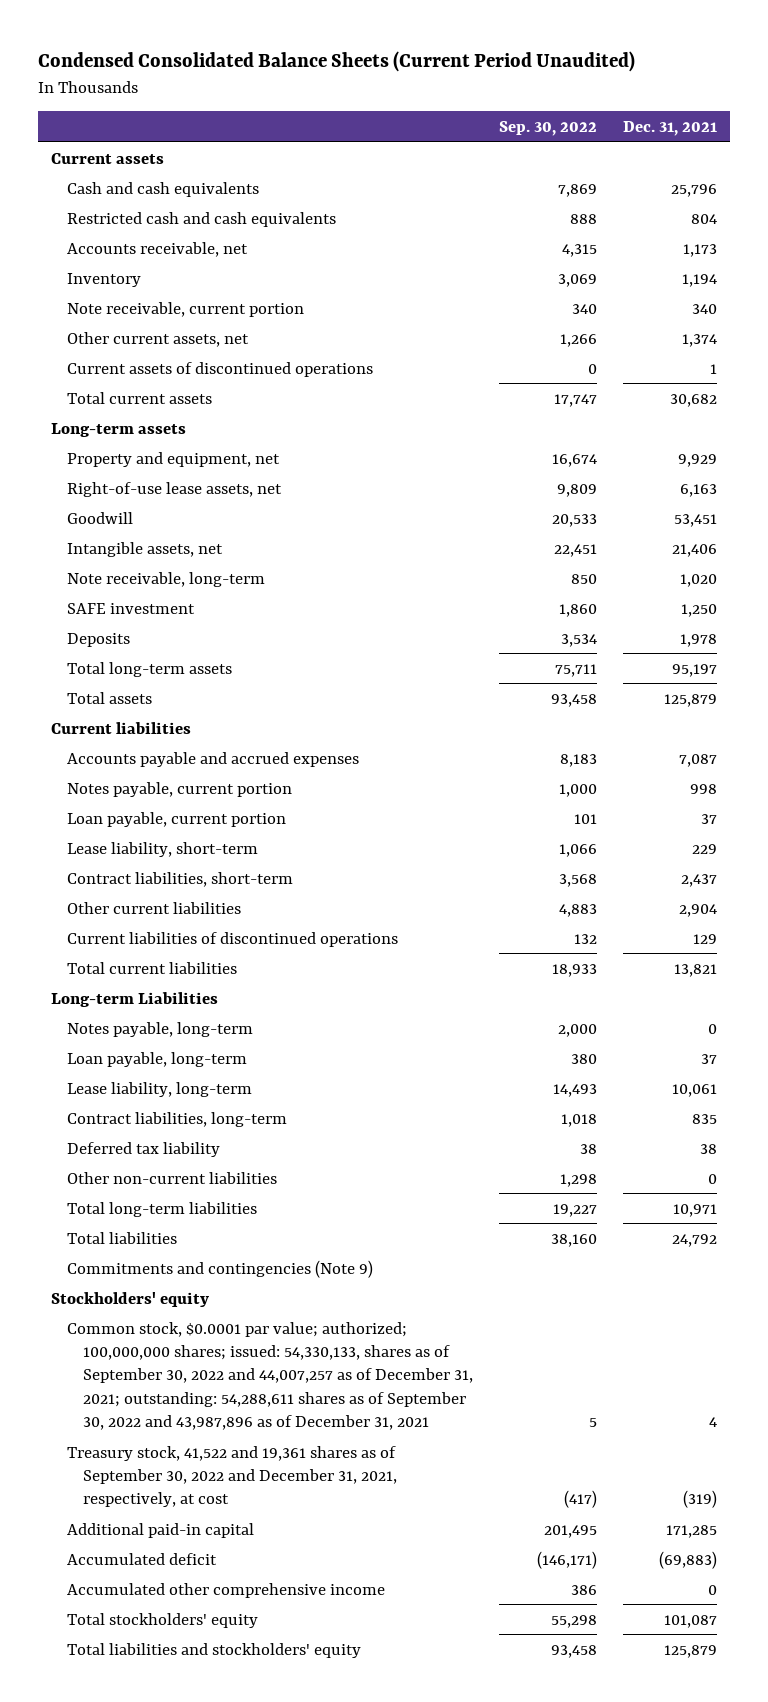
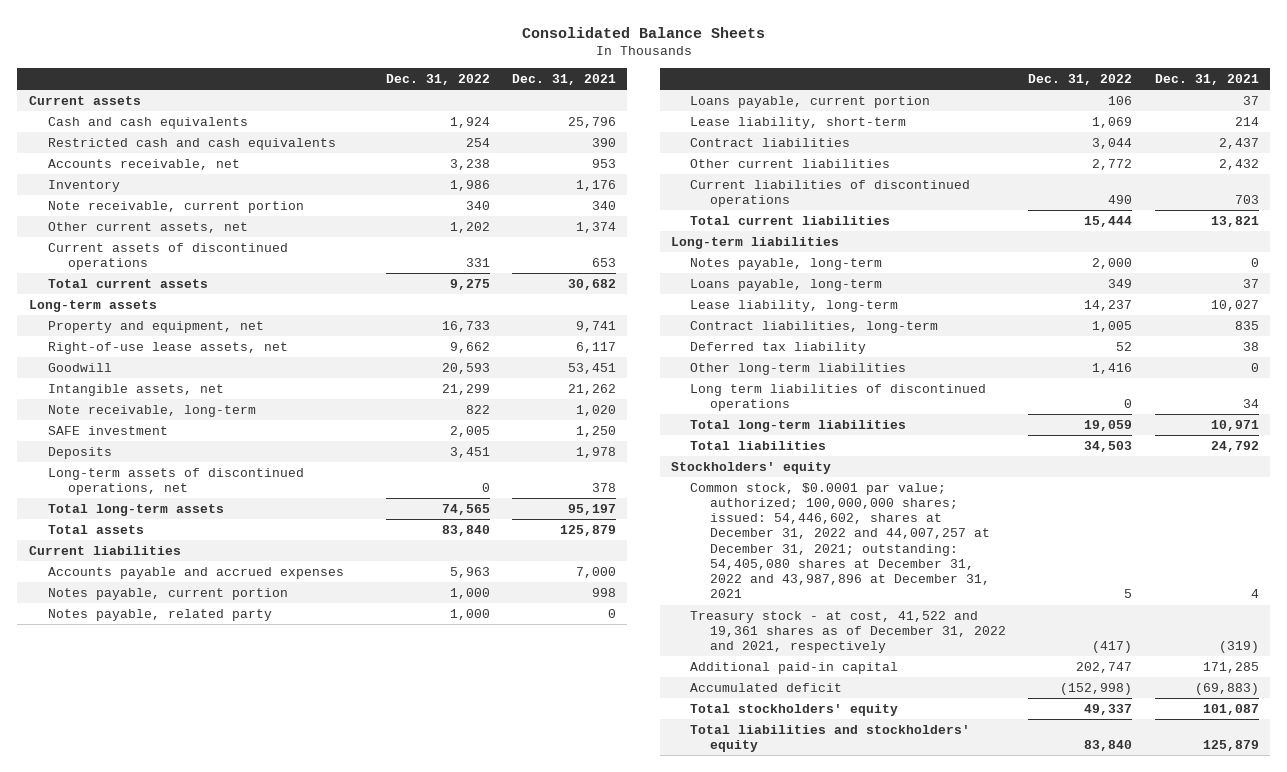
[37,51,635,73] Condensed Consolidated Balance Sheets (Current Period Unaudited) -> [521,26,765,38] Consolidated Balance Sheets
[498,121,597,137] Sep. 30, 2022 -> none
none -> [385,73,490,85] Dec. 31, 2022
[690,213,717,224] 804 -> [592,137,617,147] 390
[682,243,717,257] 1,173 -> [592,158,617,168] 953
[681,273,717,287] 1,194 -> [576,179,617,191] 1,176
[709,363,717,374] 1 -> [592,257,617,267] 653
[677,453,717,467] 9,929 -> [576,320,617,332] 9,741
[679,483,717,497] 6,163 -> [576,341,617,353] 6,117
[671,543,717,557] 21,406 -> [568,383,617,395] 21,262
none -> [48,467,305,495] Long-term assets of discontinued operations, net
[678,753,717,767] 7,087 -> [576,566,617,578] 7,000
none -> [48,608,273,621] Notes payable, related party
[66,811,286,827] Loan payable, current portion -> [690,95,931,108] Loans payable, current portion
[691,843,717,854] 229 -> [1234,116,1259,126] 214
[66,871,293,887] Contract liabilities, short-term -> [690,137,851,147] Contract liabilities
[678,903,717,917] 2,904 -> [1218,158,1259,170] 2,432
[692,933,717,944] 129 -> [1234,194,1259,204] 703
[50,991,218,1007] Long-term Liabilities -> [670,236,839,249] Long-term liabilities
[66,1051,247,1067] Loan payable, long-term -> [690,278,883,291] Loans payable, long-term
[671,1083,717,1097] 10,061 -> [1210,299,1259,311] 10,027
[66,1171,277,1184] Other non-current liabilities -> [690,362,907,375] Other long-term liabilities
none -> [690,383,987,411] Long term liabilities of discontinued operations
[66,1259,373,1278] Commitments and contingencies (Note 9) -> none
[66,1321,474,1431] Common stock, $0.0001 par value; authorized; 100,000,000 shares; issued: 54,330,133, shares as of September 30, 2022 and 44,007,257 as of December 31, 2021; outstanding: 54,288,611 shares as of September 30, 2022 and 43,987,896 as of December 31, 2021 -> [690,482,990,599] Common stock, $0.0001 par value; authorized; 100,000,000 shares; issued: 54,446,602, shares at December 31, 2022 and 44,007,257 at December 31, 2021; outstanding: 54,405,080 shares at December 31, 2022 and 43,987,896 at December 31, 2021
[66,1445,398,1508] Treasury stock, 41,522 and 19,361 shares as of September 30, 2022 and December 31, 2021, respectively, at cost -> [690,610,1006,654] Treasury stock - at cost, 41,522 and 19,361 shares as of December 31, 2022 and 2021, respectively
[66,1582,385,1598] Accumulated other comprehensive income -> none

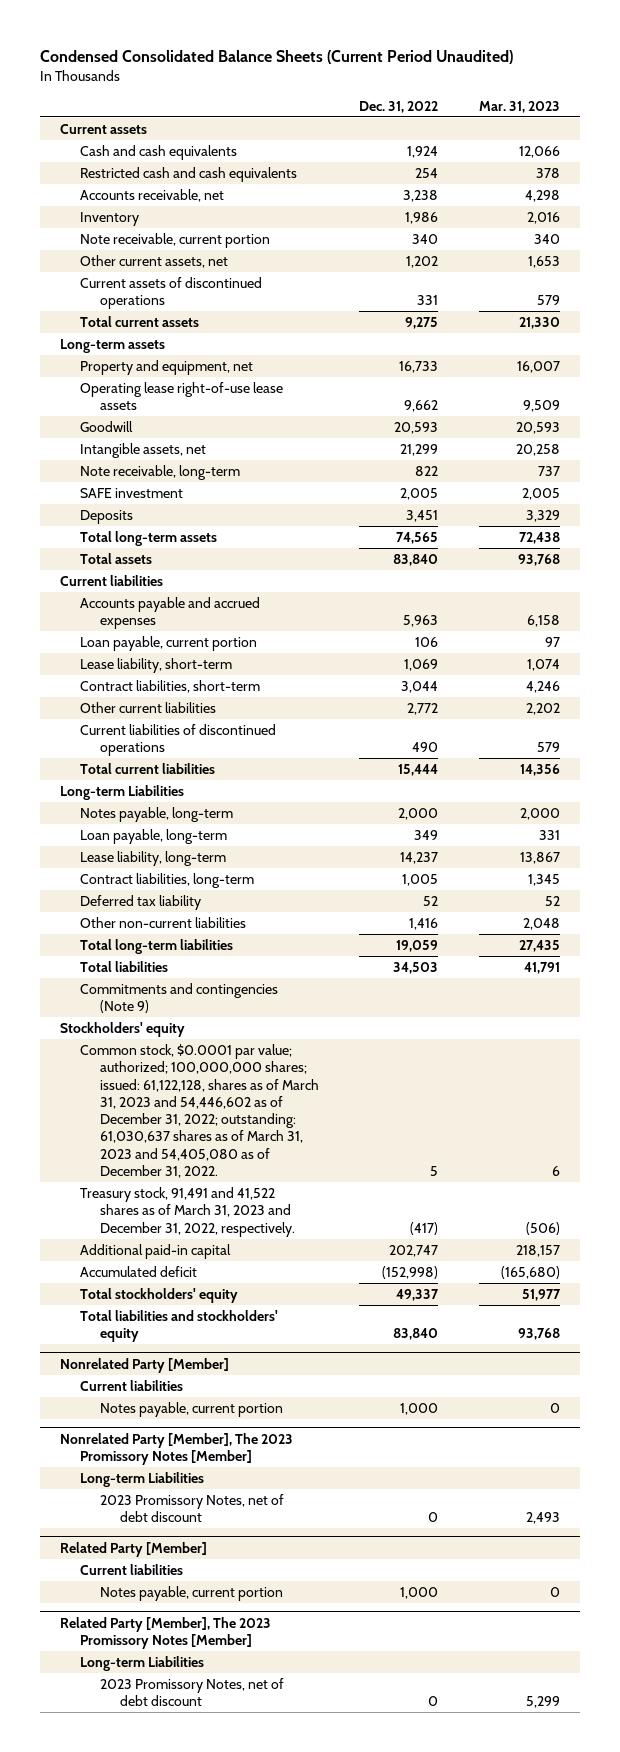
[521,26,765,38] Consolidated Balance Sheets -> [40,49,514,64] Condensed Consolidated Balance Sheets (Current Period Unaudited)
[512,73,617,85] Dec. 31, 2021 -> none
none -> [478,100,560,113] Mar. 31, 2023
[48,341,289,354] Right-of-use lease assets, net -> [80,381,284,411] Operating lease right-of-use lease assets
[48,467,305,495] Long-term assets of discontinued operations, net -> none
[48,587,289,600] Notes payable, current portion -> none
[48,608,273,621] Notes payable, related party -> none
[690,95,931,108] Loans payable, current portion -> [80,635,258,651] Loan payable, current portion
[690,137,851,147] Contract liabilities -> [80,679,261,693] Contract liabilities, short-term
[670,236,839,249] Long-term liabilities -> [60,784,185,800] Long-term Liabilities
[690,278,883,291] Loans payable, long-term -> [80,828,228,844] Loan payable, long-term
[690,383,987,411] Long term liabilities of discontinued operations -> none
[690,362,907,375] Other long-term liabilities -> [80,916,247,928] Other non-current liabilities
none -> [80,982,279,1014] Commitments and contingencies (Note 9)
[690,482,990,599] Common stock, $0.0001 par value; authorized; 100,000,000 shares; issued: 54,446,602, shares at December 31, 2022 and 44,007,257 at December 31, 2021; outstanding: 54,405,080 shares at December 31, 2022 and 43,987,896 at December 31, 2021 -> [80,1043,319,1179] Common stock, $0.0001 par value; authorized; 100,000,000 shares; issued: 61,122,128, shares as of March 31, 2023 and 54,446,602 as of December 31, 2022; outstanding: 61,030,637 shares as of March 31, 2023 and 54,405,080 as of December 31, 2022.
[690,610,1006,654] Treasury stock - at cost, 41,522 and 19,361 shares as of December 31, 2022 and 2021, respectively -> [80,1186,295,1237] Treasury stock, 91,491 and 41,522 shares as of March 31, 2023 and December 31, 2022, respectively.
none -> [60,1357,230,1373] Nonrelated Party [Member]
none -> [80,1379,184,1391] Current liabilities
none -> [99,1401,283,1417] Notes payable, current portion
none -> [60,1432,294,1465] Nonrelated Party [Member], The 2023 Promissory Notes [Member]
none -> [80,1471,205,1487] Long-term Liabilities
none -> [99,1493,284,1523] 2023 Promissory Notes, net of debt discount
none -> [60,1541,208,1557] Related Party [Member]
none -> [80,1563,184,1575] Current liabilities
none -> [99,1585,283,1601] Notes payable, current portion
none -> [60,1616,272,1649] Related Party [Member], The 2023 Promissory Notes [Member]
none -> [80,1655,205,1671] Long-term Liabilities
none -> [99,1677,284,1707] 2023 Promissory Notes, net of debt discount

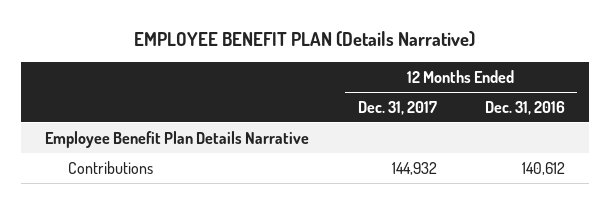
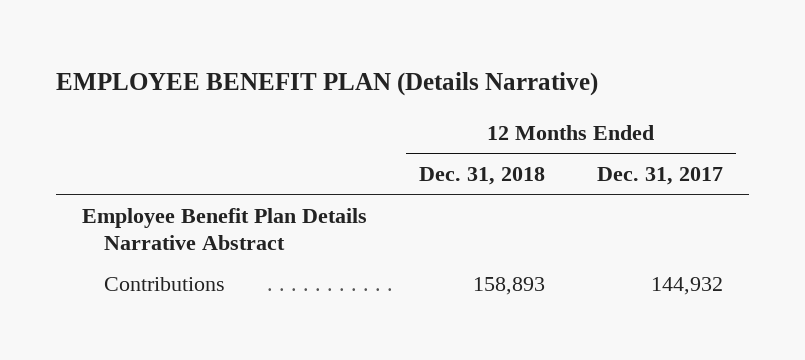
[484,100,565,115] Dec. 31, 2016 -> none
none -> [419,166,546,185] Dec. 31, 2018
[45,130,310,148] Employee Benefit Plan Details Narrative -> [82,207,368,250] Employee Benefit Plan Details Narrative Abstract

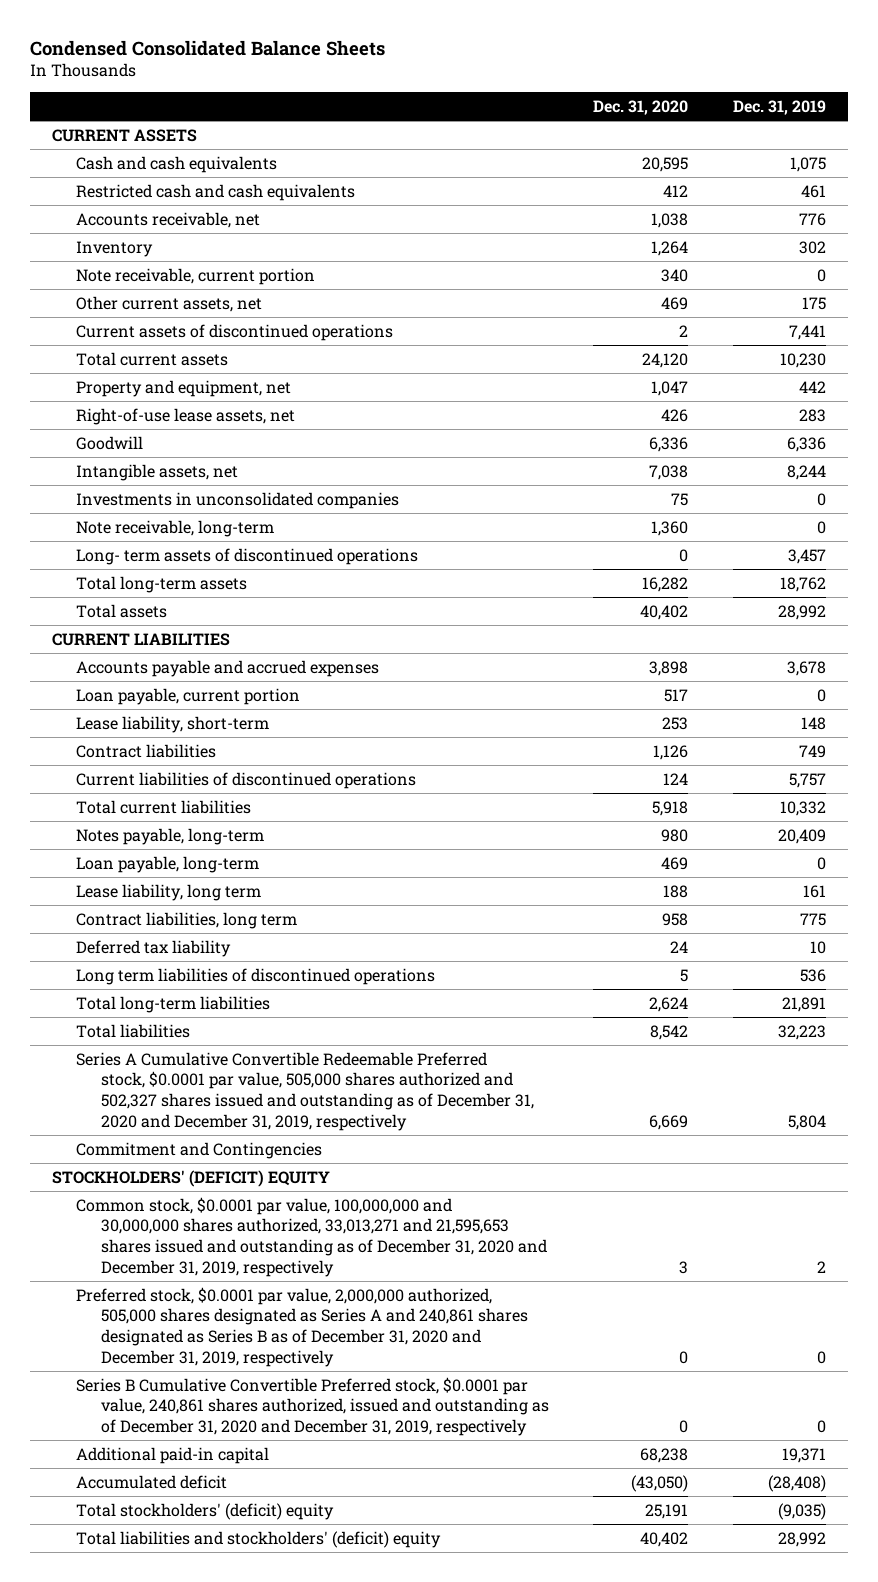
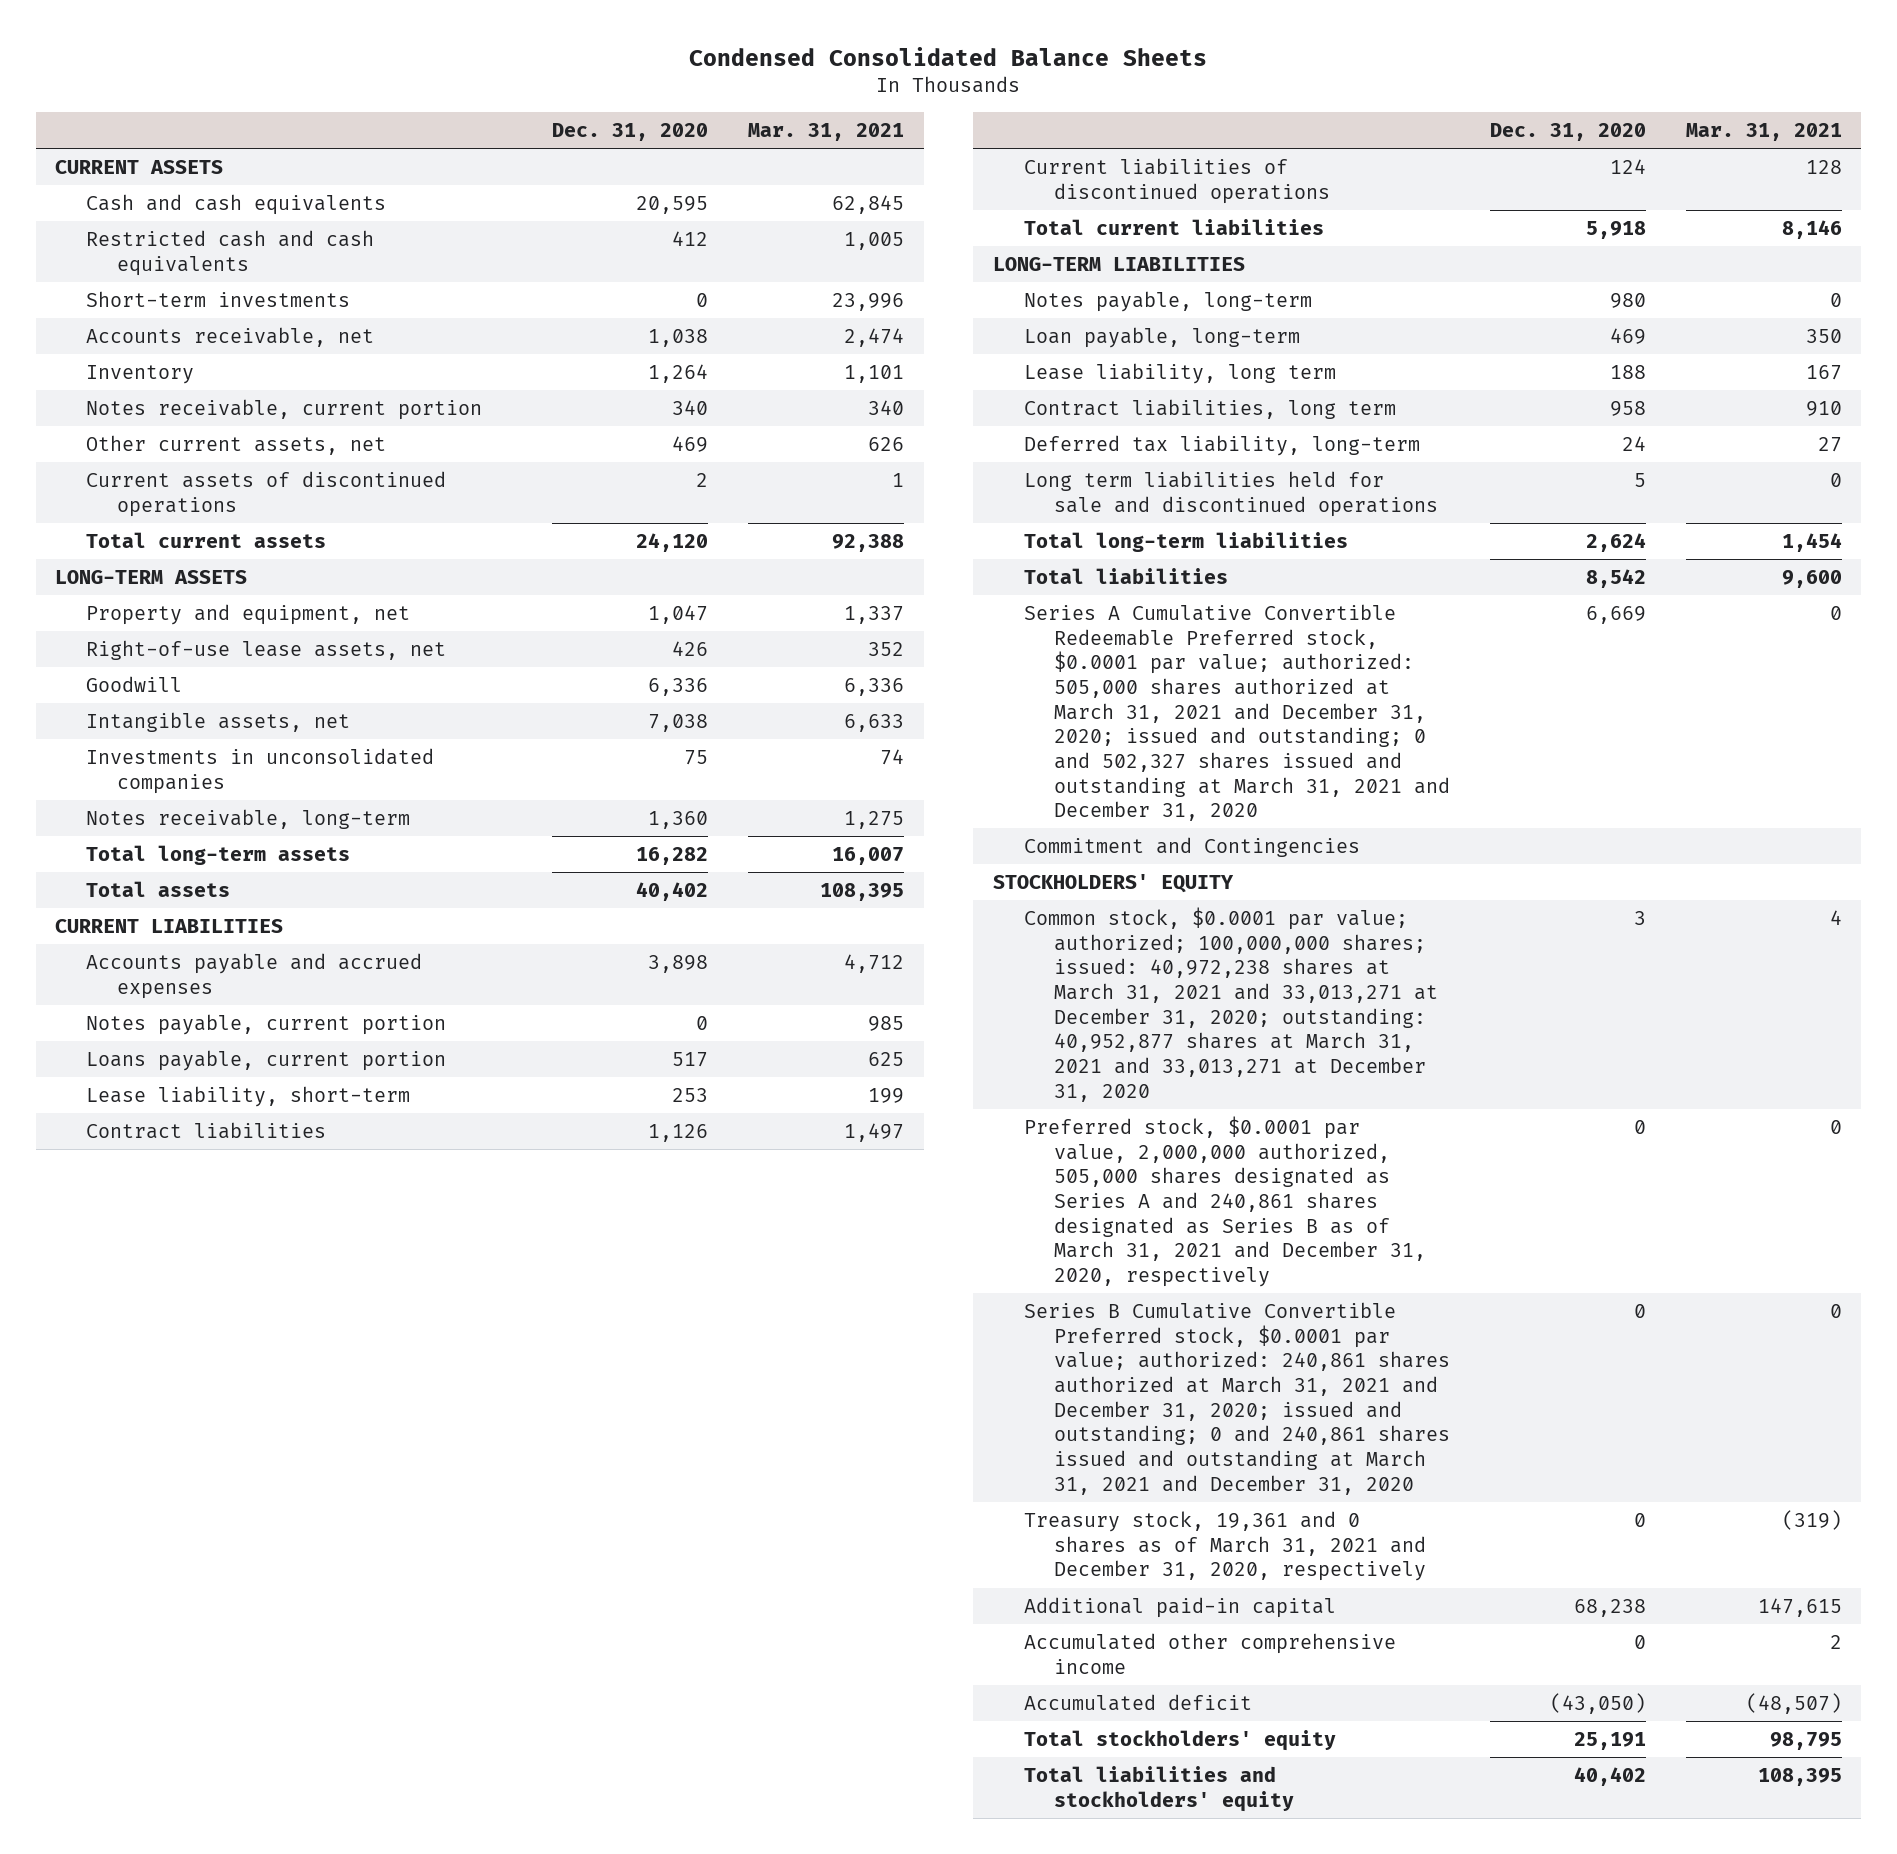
[732,100,826,116] Dec. 31, 2019 -> none
none -> [748,122,905,141] Mar. 31, 2021
none -> [86,290,351,307] Short-term investments
[76,267,316,285] Note receivable, current portion -> [86,398,483,420] Notes receivable, current portion
none -> [55,569,248,584] LONG-TERM ASSETS
[76,547,419,565] Long- term assets of discontinued operations -> none
[76,519,275,537] Note receivable, long-term -> [86,808,411,829] Notes receivable, long-term
none -> [86,1013,447,1035] Notes payable, current portion
[76,687,301,705] Loan payable, current portion -> [86,1049,447,1071] Loans payable, current portion
none -> [992,256,1245,271] LONG-TERM LIABILITIES
[76,939,232,957] Deferred tax liability -> [1023,434,1420,456] Deferred tax liability, long-term
[76,967,436,985] Long term liabilities of discontinued operations -> [1023,470,1439,517] Long term liabilities held for sale and discontinued operations
[76,1051,534,1131] Series A Cumulative Convertible Redeemable Preferred stock, $0.0001 par value, 505,000 shares authorized and 502,327 shares issued and outstanding as of December 31, 2020 and December 31, 2019, respectively -> [1023,603,1451,822] Series A Cumulative Convertible Redeemable Preferred stock, $0.0001 par value; authorized: 505,000 shares authorized at March 31, 2021 and December 31, 2020; issued and outstanding; 0 and 502,327 shares issued and outstanding at March 31, 2021 and December 31, 2020
[52,1169,331,1187] STOCKHOLDERS' (DEFICIT) EQUITY -> [992,873,1234,893] STOCKHOLDERS' EQUITY
[76,1196,547,1277] Common stock, $0.0001 par value, 100,000,000 and 30,000,000 shares authorized, 33,013,271 and 21,595,653 shares issued and outstanding as of December 31, 2020 and December 31, 2019, respectively -> [1023,906,1439,1102] Common stock, $0.0001 par value; authorized; 100,000,000 shares; issued: 40,972,238 shares at March 31, 2021 and 33,013,271 at December 31, 2020; outstanding: 40,952,877 shares at March 31, 2021 and 33,013,271 at December 31, 2020
[76,1286,528,1367] Preferred stock, $0.0001 par value, 2,000,000 authorized, 505,000 shares designated as Series A and 240,861 shares designated as Series B as of December 31, 2020 and December 31, 2019, respectively -> [1023,1115,1427,1287] Preferred stock, $0.0001 par value, 2,000,000 authorized, 505,000 shares designated as Series A and 240,861 shares designated as Series B as of March 31, 2021 and December 31, 2020, respectively
[76,1376,549,1437] Series B Cumulative Convertible Preferred stock, $0.0001 par value, 240,861 shares authorized, issued and outstanding as of December 31, 2020 and December 31, 2019, respectively -> [1023,1301,1451,1495] Series B Cumulative Convertible Preferred stock, $0.0001 par value; authorized: 240,861 shares authorized at March 31, 2021 and December 31, 2020; issued and outstanding; 0 and 240,861 shares issued and outstanding at March 31, 2021 and December 31, 2020
none -> [1023,1510,1427,1582] Treasury stock, 19,361 and 0 shares as of March 31, 2021 and December 31, 2020, respectively
none -> [1023,1632,1396,1674] Accumulated other comprehensive income
[76,1502,335,1520] Total stockholders' (deficit) equity -> [1023,1729,1336,1751] Total stockholders' equity
[76,1530,442,1548] Total liabilities and stockholders' (deficit) equity -> [1023,1765,1295,1812] Total liabilities and stockholders' equity

